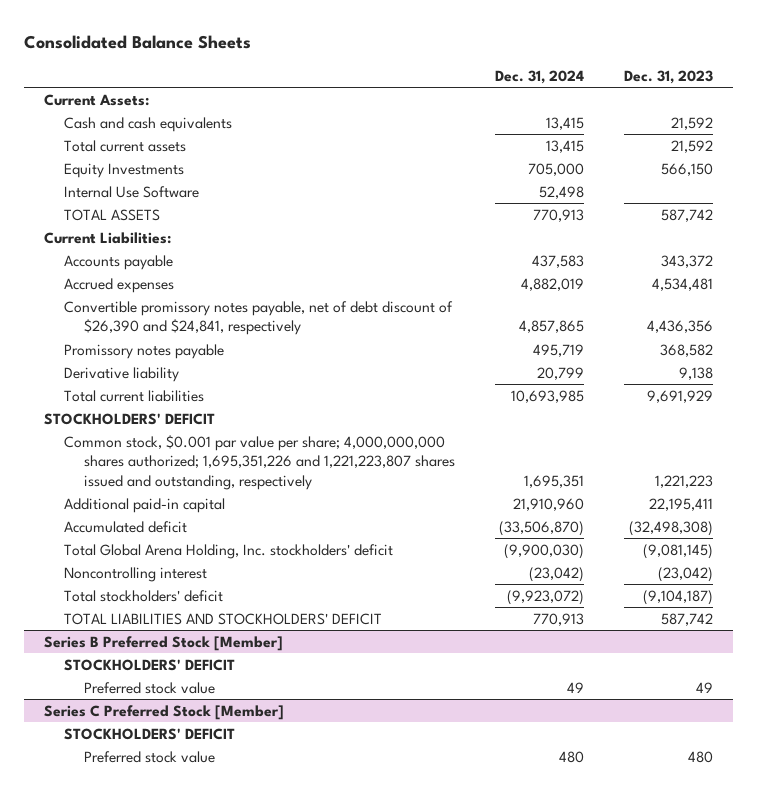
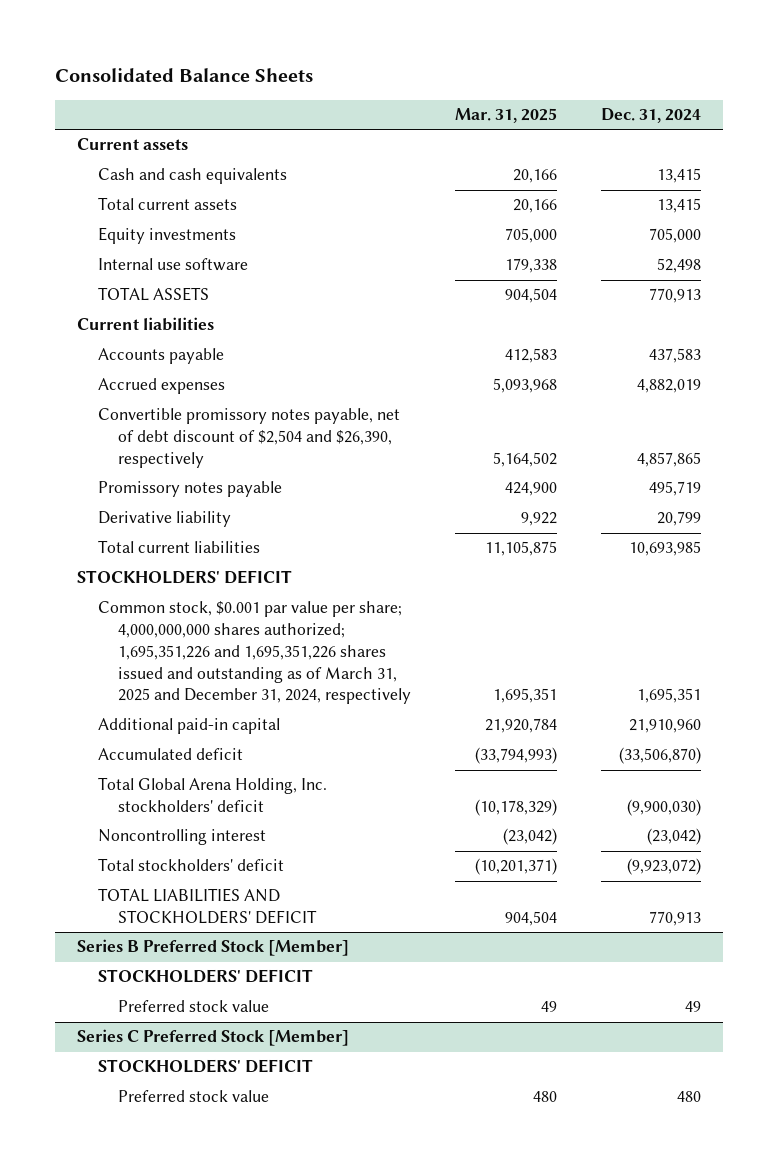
[624,69,714,84] Dec. 31, 2023 -> none
none -> [455,108,558,124] Mar. 31, 2025
[44,93,150,106] Current Assets: -> [76,138,188,151] Current assets
[64,162,185,178] Equity Investments -> [97,227,236,245] Equity investments
[64,185,200,198] Internal Use Software -> [97,258,248,272] Internal use software
[44,231,172,244] Current Liabilities: -> [76,317,214,332] Current liabilities
[64,300,454,336] Convertible promissory notes payable, net of debt discount of $26,390 and $24,841, respectively -> [97,408,400,468] Convertible promissory notes payable, net of debt discount of $2,504 and $26,390, respectively
[64,434,456,490] Common stock, $0.001 par value per share; 4,000,000,000 shares authorized; 1,695,351,226 and 1,221,223,807 shares issued and outstanding, respectively -> [97,601,412,705] Common stock, $0.001 par value per share; 4,000,000,000 shares authorized; 1,695,351,226 and 1,695,351,226 shares issued and outstanding as of March 31, 2025 and December 31, 2024, respectively

